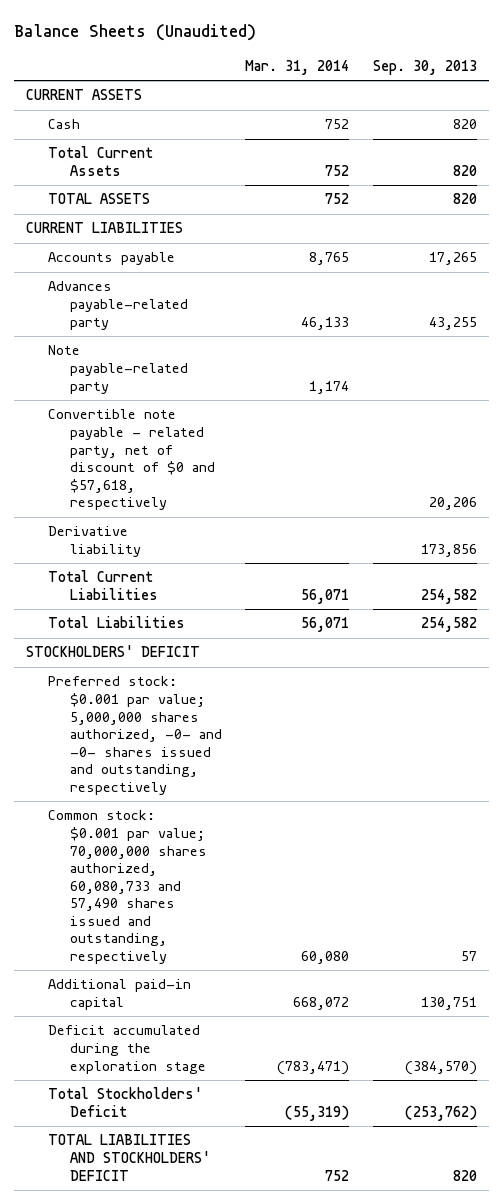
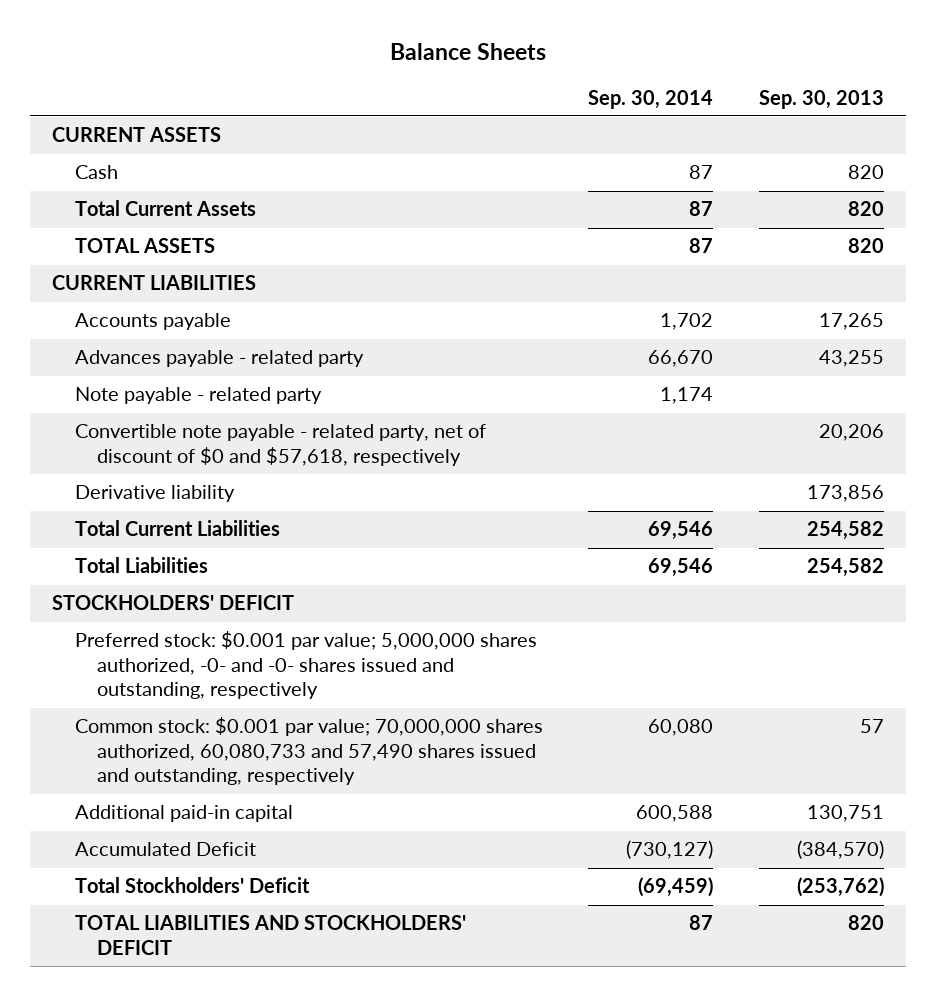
[14,23,257,41] Balance Sheets (Unaudited) -> [390,42,547,60] Balance Sheets
[245,59,350,75] Mar. 31, 2014 -> none
none -> [588,89,714,109] Sep. 30, 2014
[47,281,188,330] Advances payable-related party -> [74,350,364,368] Advances payable - related party
[47,345,188,394] Note payable-related party -> [74,387,322,405] Note payable - related party
[47,1025,206,1074] Deficit accumulated during the exploration stage -> [74,842,256,857] Accumulated Deficit

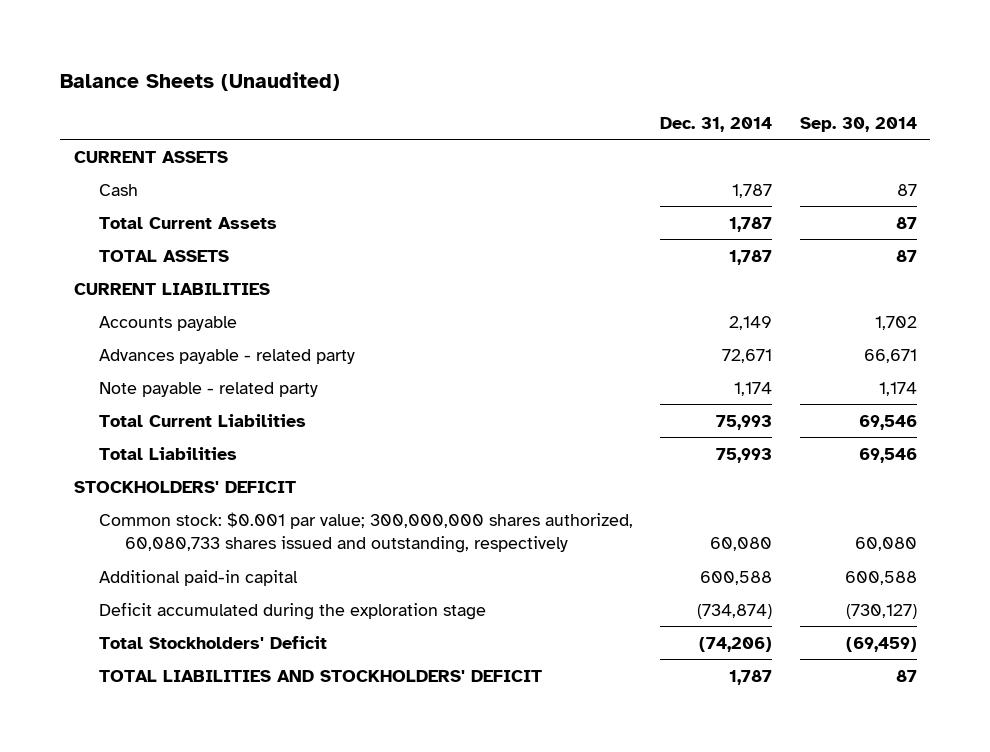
[390,42,547,60] Balance Sheets -> [60,71,341,91] Balance Sheets (Unaudited)
[758,89,884,109] Sep. 30, 2013 -> none
none -> [660,116,773,132] Dec. 31, 2014
[648,350,714,368] 66,670 -> [863,348,917,363] 66,671
[74,424,486,466] Convertible note payable - related party, net of discount of $0 and $57,618, respectively -> none
[74,485,235,503] Derivative liability -> none
[74,631,537,700] Preferred stock: $0.001 par value; 5,000,000 shares authorized, -0- and -0- shares issued and outstanding, respectively -> none
[74,717,543,786] Common stock: $0.001 par value; 70,000,000 shares authorized, 60,080,733 and 57,490 shares issued and outstanding, respectively -> [99,511,634,554] Common stock: $0.001 par value; 300,000,000 shares authorized, 60,080,733 shares issued and outstanding, respectively
[74,842,256,857] Accumulated Deficit -> [99,601,487,620] Deficit accumulated during the exploration stage

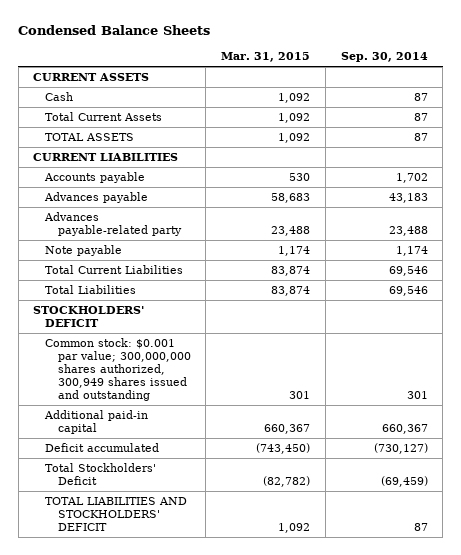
[60,71,341,91] Balance Sheets (Unaudited) -> [18,25,211,36] Condensed Balance Sheets
[660,116,773,132] Dec. 31, 2014 -> none
none -> [221,52,311,63] Mar. 31, 2015
none -> [44,192,149,204] Advances payable
[99,348,356,364] Advances payable - related party -> [44,212,182,236] Advances payable-related party
[863,348,917,363] 66,671 -> [388,225,428,236] 23,488
[99,381,319,397] Note payable - related party -> [45,245,123,257] Note payable
[99,511,634,554] Common stock: $0.001 par value; 300,000,000 shares authorized, 60,080,733 shares issued and outstanding, respectively -> [45,338,191,401] Common stock: $0.001 par value; 300,000,000 shares authorized, 300,949 shares issued and outstanding
[854,537,917,552] 60,080 -> [406,390,428,399] 301
[844,570,917,585] 600,588 -> [381,423,428,434] 660,367
[99,601,487,620] Deficit accumulated during the exploration stage -> [45,443,160,453] Deficit accumulated

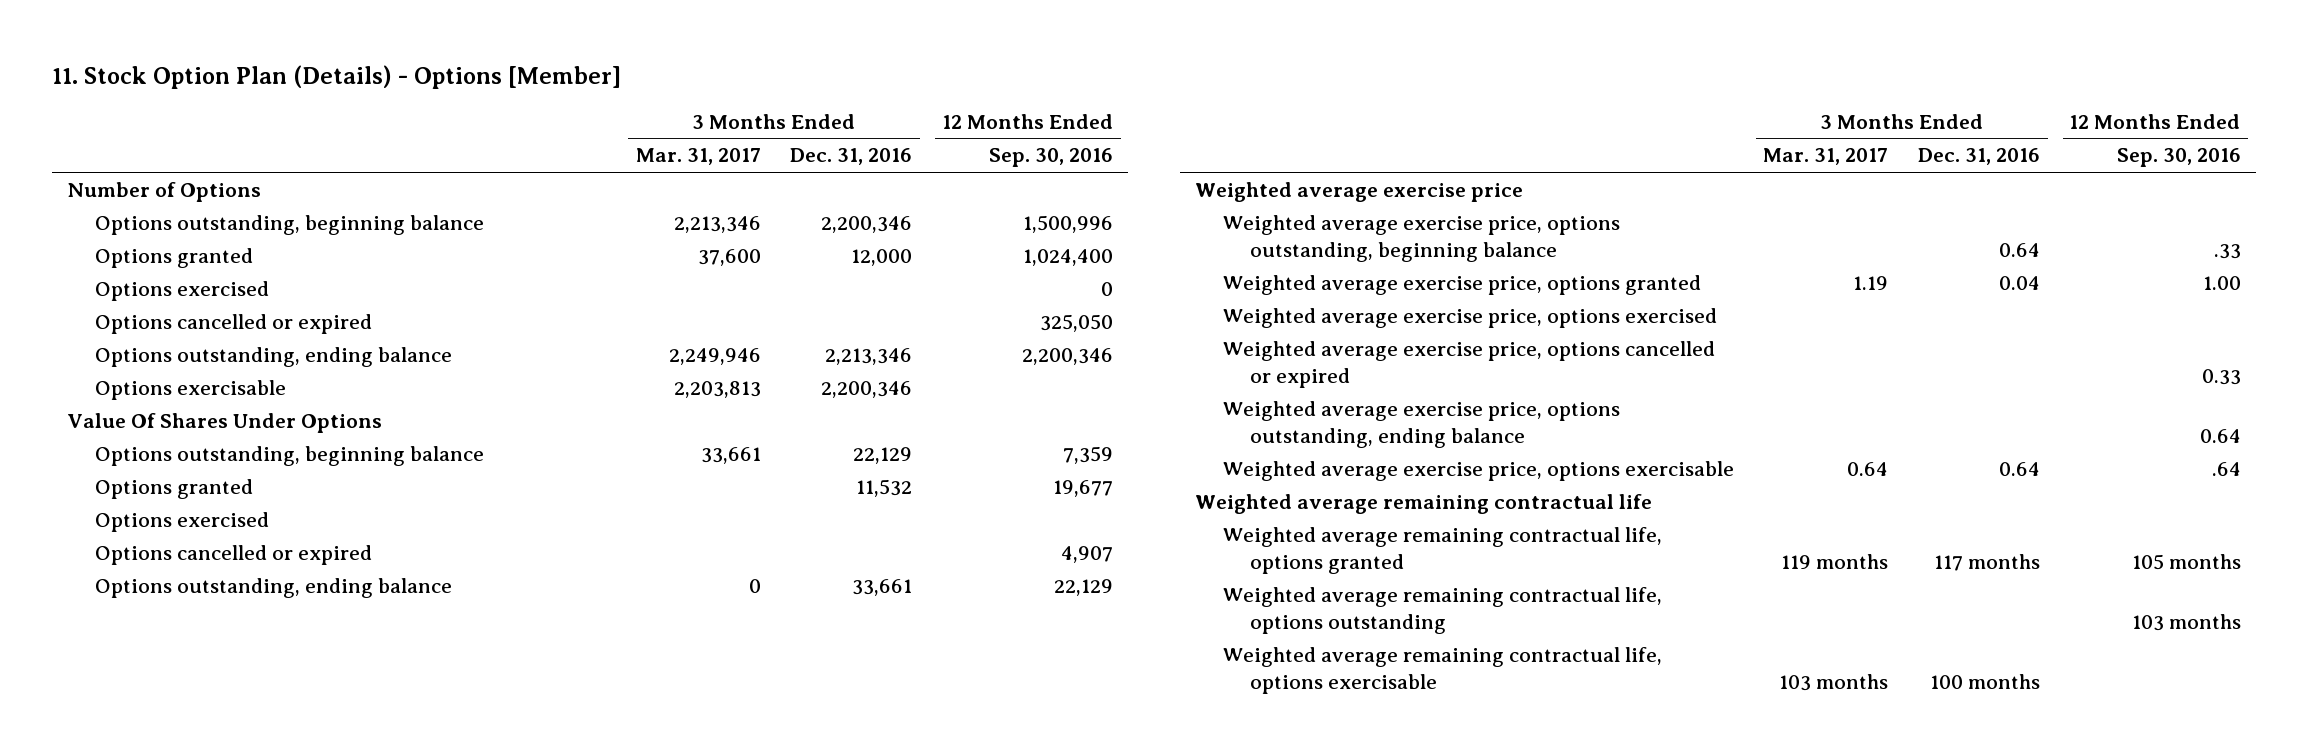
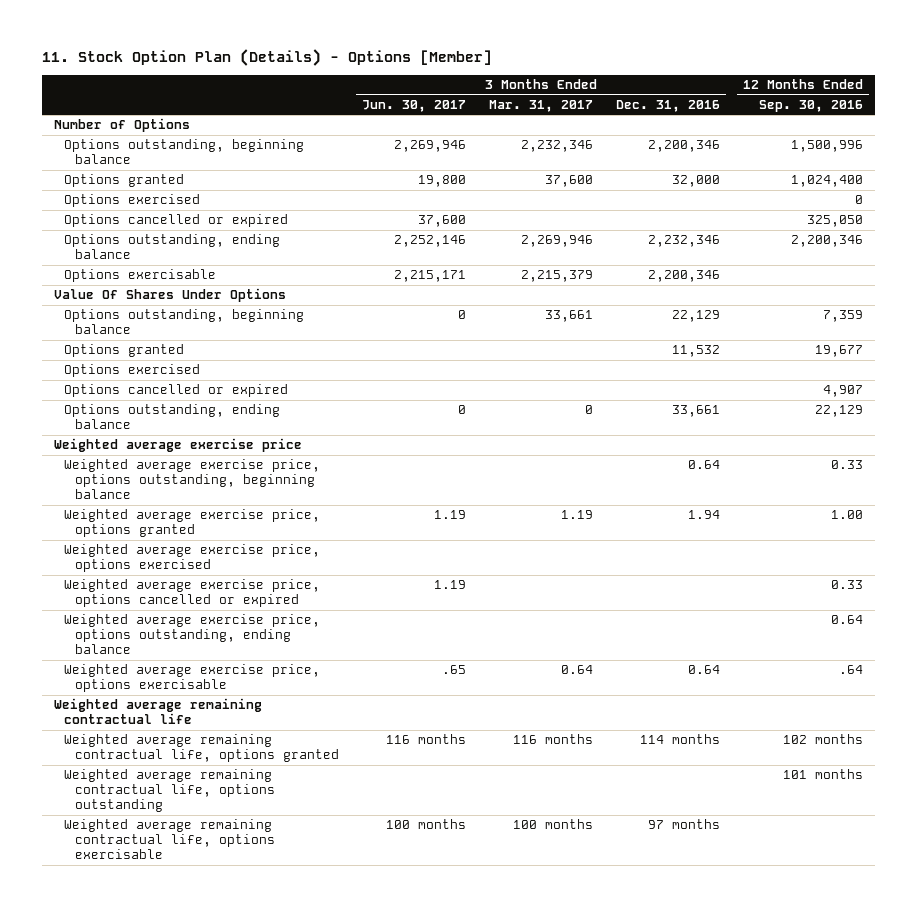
none -> [361,99,466,112] Jun. 30, 2017
[673,215,761,233] 2,213,346 -> [520,140,593,153] 2,232,346
[851,248,913,266] 12,000 -> [672,175,721,188] 32,000
[668,347,761,365] 2,249,946 -> [520,235,593,248] 2,269,946
[825,347,913,365] 2,213,346 -> [648,235,721,248] 2,232,346
[673,380,761,398] 2,203,813 -> [520,270,593,283] 2,215,379
[2213,243,2241,259] .33 -> [831,460,864,470] 0.33
[1999,275,2041,290] 0.04 -> [688,510,721,520] 1.94
[1781,553,1889,569] 119 months -> [512,734,593,745] 116 months
[1934,553,2041,571] 117 months -> [640,734,721,745] 114 months
[2131,553,2241,570] 105 months -> [783,734,864,745] 102 months
[2131,613,2241,631] 103 months -> [783,769,864,780] 101 months
[1779,673,1889,691] 103 months -> [512,819,593,830] 100 months
[1930,673,2041,689] 100 months -> [648,819,721,830] 97 months

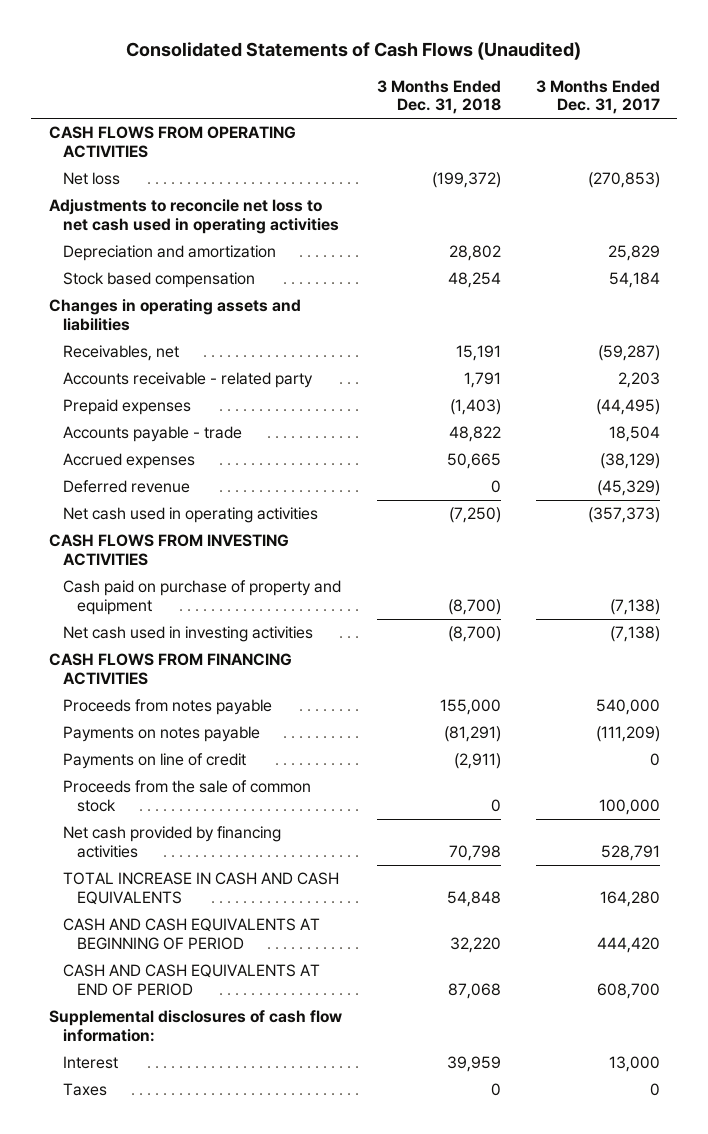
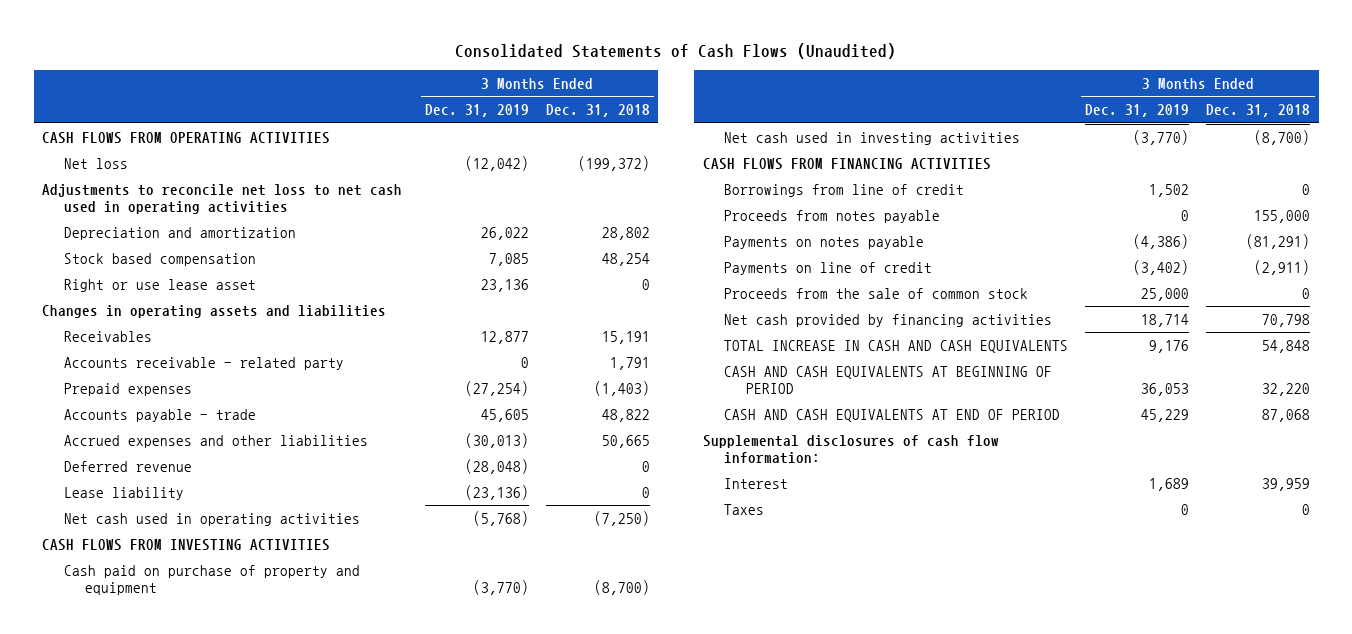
[535,79,660,115] 3 Months Ended Dec. 31, 2017 -> none
none -> [424,104,529,118] Dec. 31, 2019
none -> [63,278,256,292] Right or use lease asset
[62,345,179,362] Receivables, net -> [63,330,152,342] Receivables
[62,453,195,470] Accrued expenses -> [63,434,368,448] Accrued expenses and other liabilities
none -> [63,486,184,500] Lease liability
none -> [724,183,965,197] Borrowings from line of credit

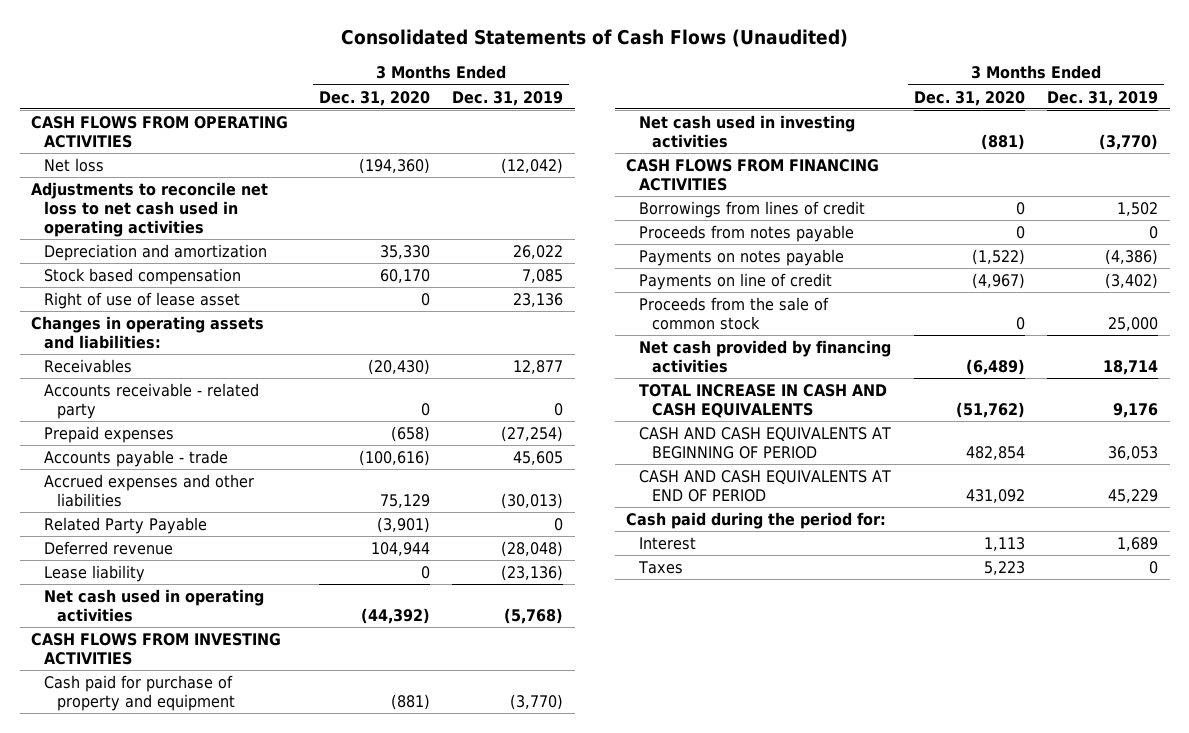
[545,104,650,118] Dec. 31, 2018 -> none
none -> [318,90,430,106] Dec. 31, 2020
[63,278,256,292] Right or use lease asset -> [43,291,240,309] Right of use of lease asset
[42,304,387,318] Changes in operating assets and liabilities -> [30,315,264,350] Changes in operating assets and liabilities:
none -> [43,516,207,534] Related Party Payable
[63,564,360,595] Cash paid on purchase of property and equipment -> [43,674,235,712] Cash paid for purchase of property and equipment
[724,183,965,197] Borrowings from line of credit -> [639,200,866,218] Borrowings from lines of credit
[702,434,999,464] Supplemental disclosures of cash flow information: -> none
none -> [626,511,887,529] Cash paid during the period for:

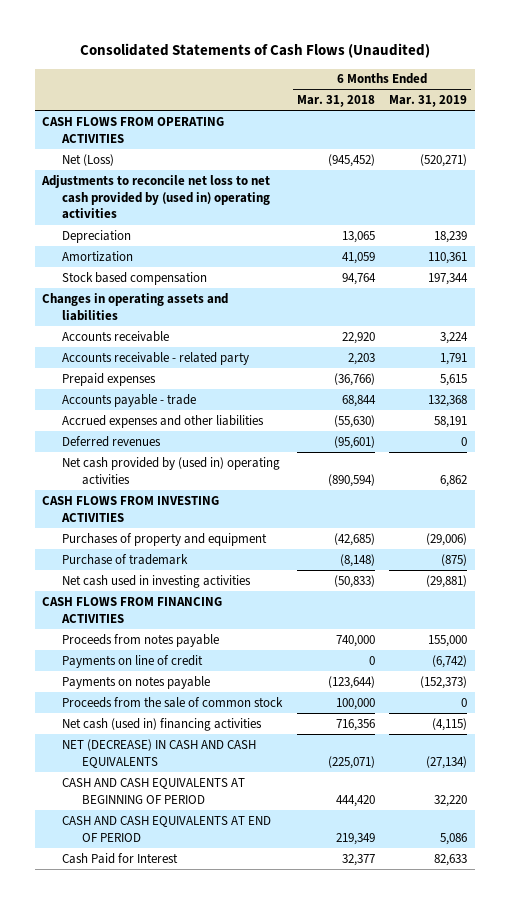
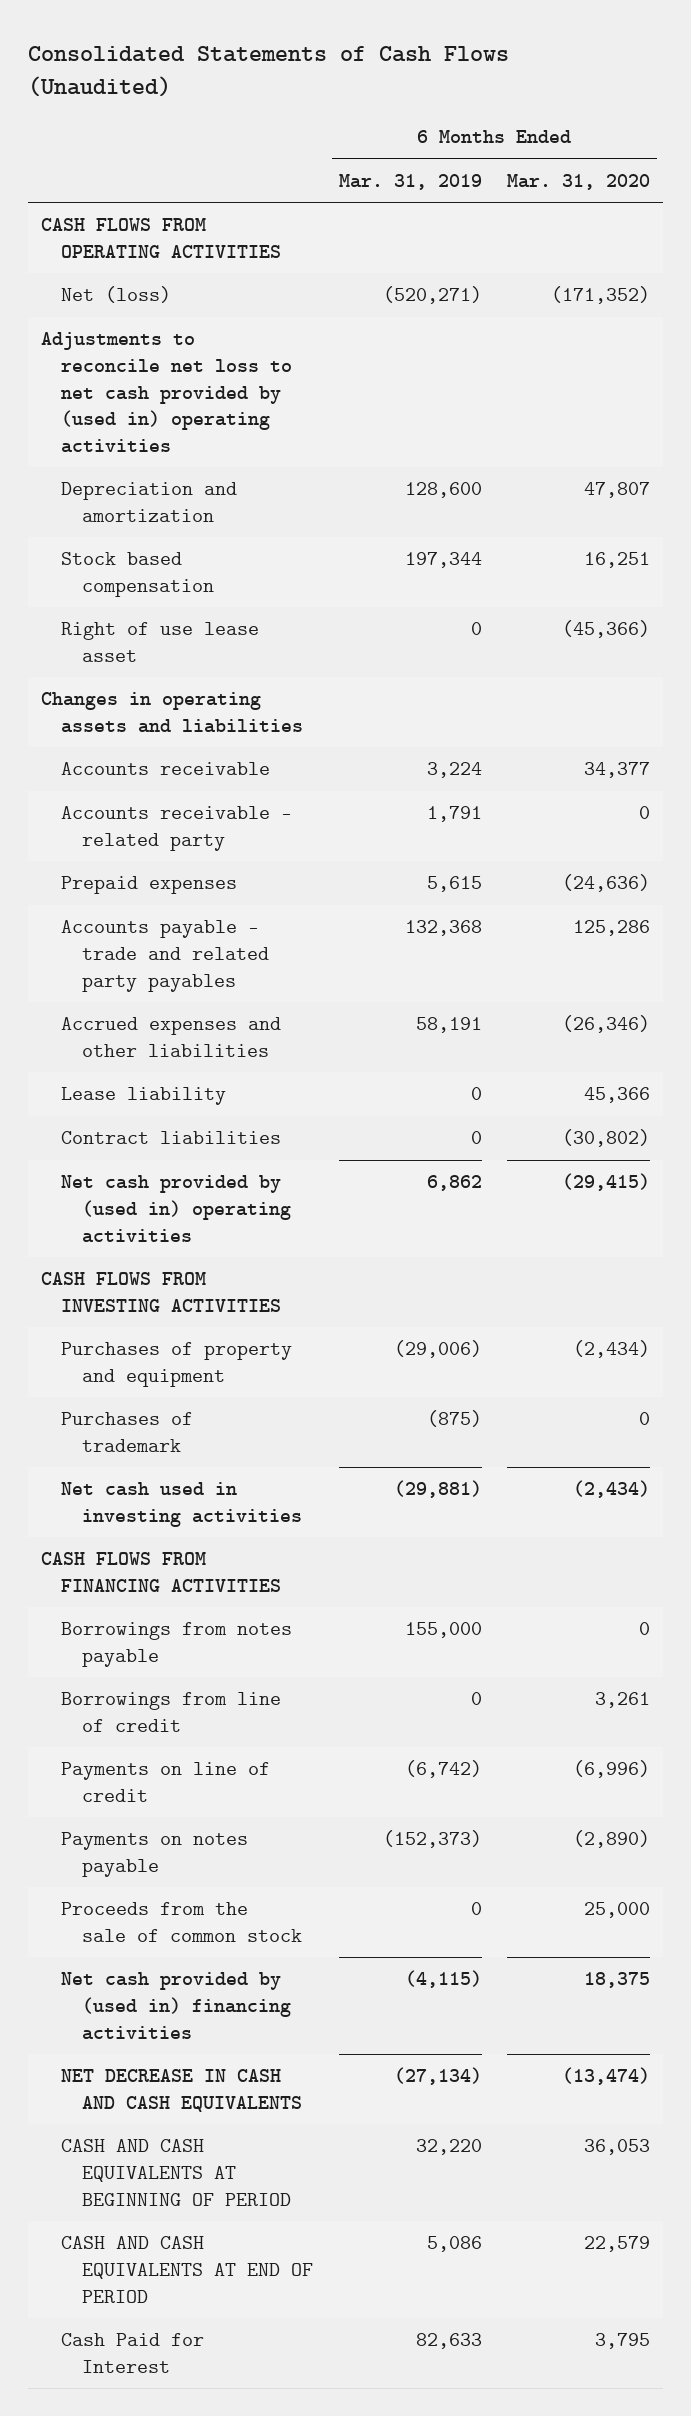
[296,95,375,108] Mar. 31, 2018 -> none
none -> [507,173,651,190] Mar. 31, 2020
[62,153,115,166] Net (Loss) -> [61,286,172,304] Net (loss)
[62,229,132,243] Depreciation -> none
[62,250,134,262] Amortization -> none
none -> [61,482,238,522] Depreciation and amortization
none -> [61,622,260,662] Right of use lease asset
[62,393,197,407] Accounts payable - trade -> [61,920,269,992] Accounts payable - trade and related party payables
[62,435,162,447] Deferred revenues -> none
none -> [61,1087,227,1106] Lease liability
none -> [61,1131,282,1145] Contract liabilities
[62,553,189,565] Purchase of trademark -> [61,1412,194,1452] Purchases of trademark
[62,633,220,647] Proceeds from notes payable -> [61,1622,293,1667] Borrowings from notes payable
none -> [61,1692,282,1732] Borrowings from line of credit
[62,717,263,731] Net cash (used in) financing activities -> [61,1972,291,2040] Net cash provided by (used in) financing activities
[62,738,257,768] NET (DECREASE) IN CASH AND CASH EQUIVALENTS -> [61,2069,302,2112] NET DECREASE IN CASH AND CASH EQUIVALENTS

